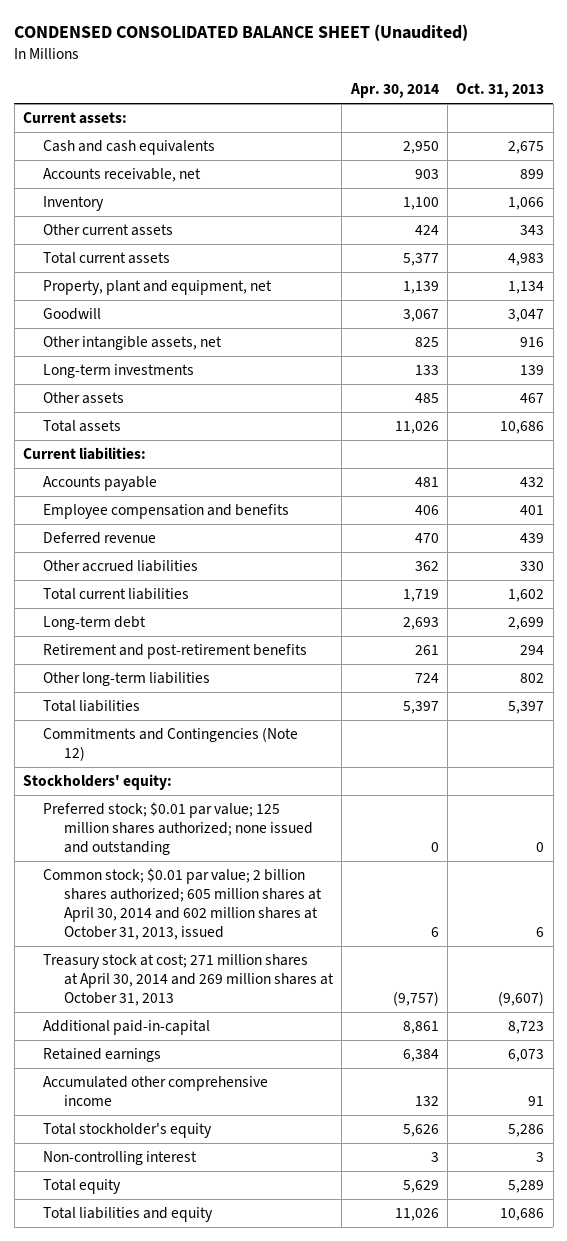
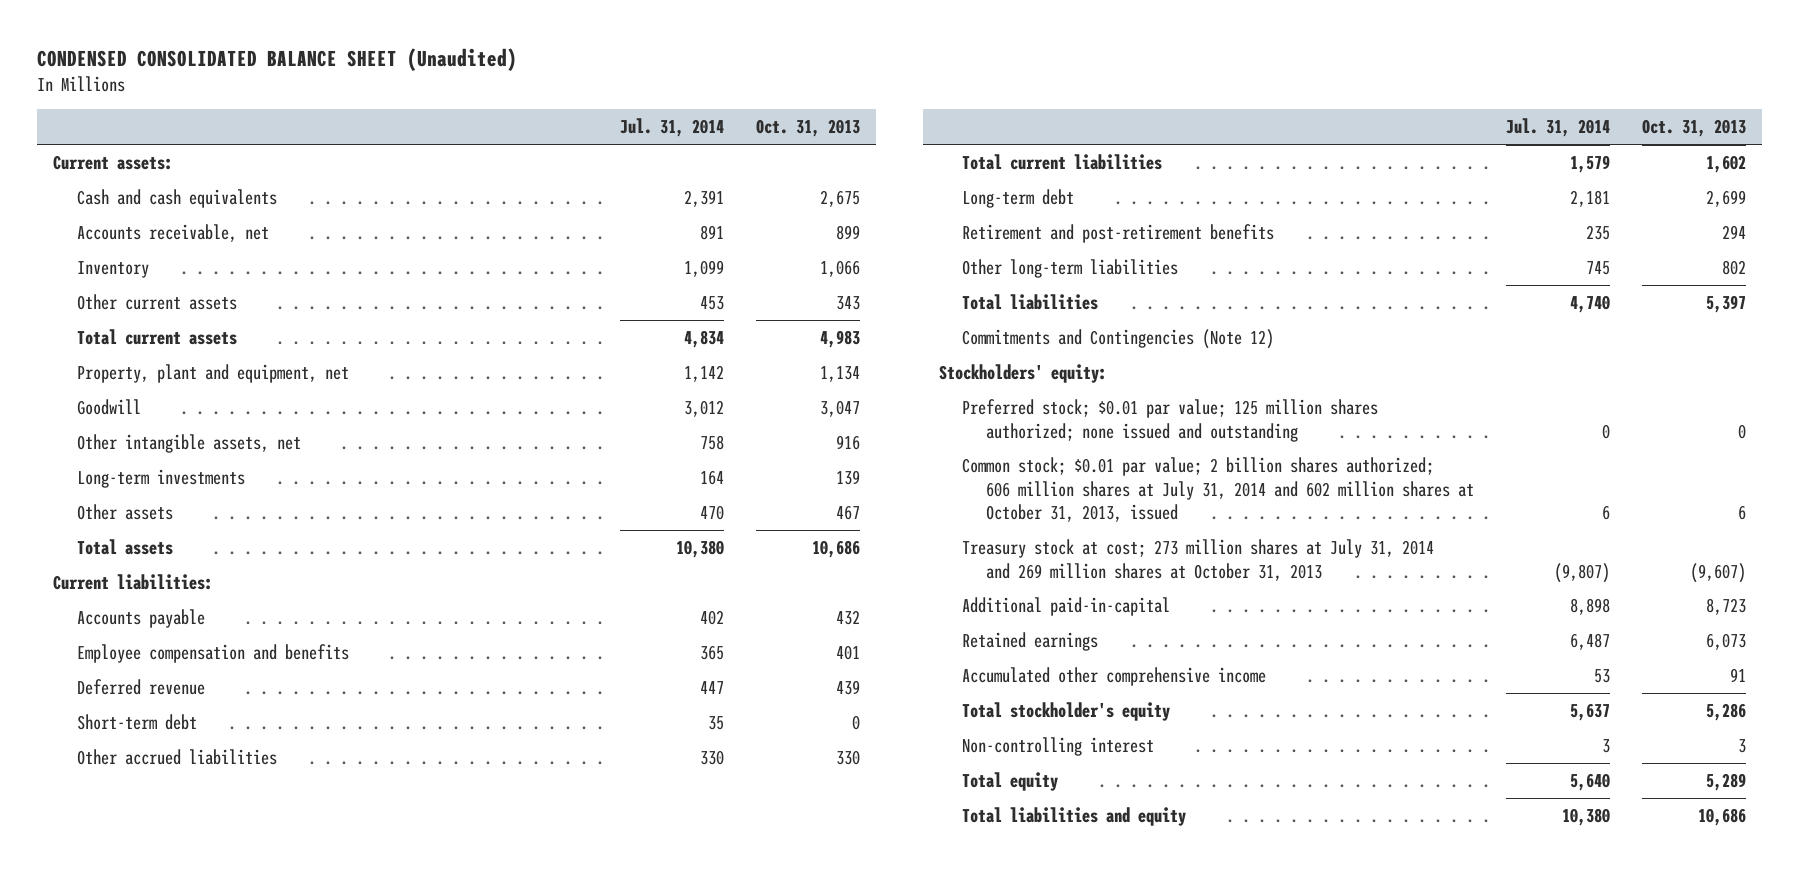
[349,83,439,99] Apr. 30, 2014 -> none
none -> [620,118,725,138] Jul. 31, 2014
none -> [76,713,197,730] Short-term debt
[43,868,322,940] Common stock; $0.01 par value; 2 billion shares authorized; 605 million shares at April 30, 2014 and 602 million shares at October 31, 2013, issued -> [962,456,1474,523] Common stock; $0.01 par value; 2 billion shares authorized; 606 million shares at July 31, 2014 and 602 million shares at October 31, 2013, issued
[43,954,334,1006] Treasury stock at cost; 271 million shares at April 30, 2014 and 269 million shares at October 31, 2013 -> [962,538,1435,581] Treasury stock at cost; 273 million shares at July 31, 2014 and 269 million shares at October 31, 2013

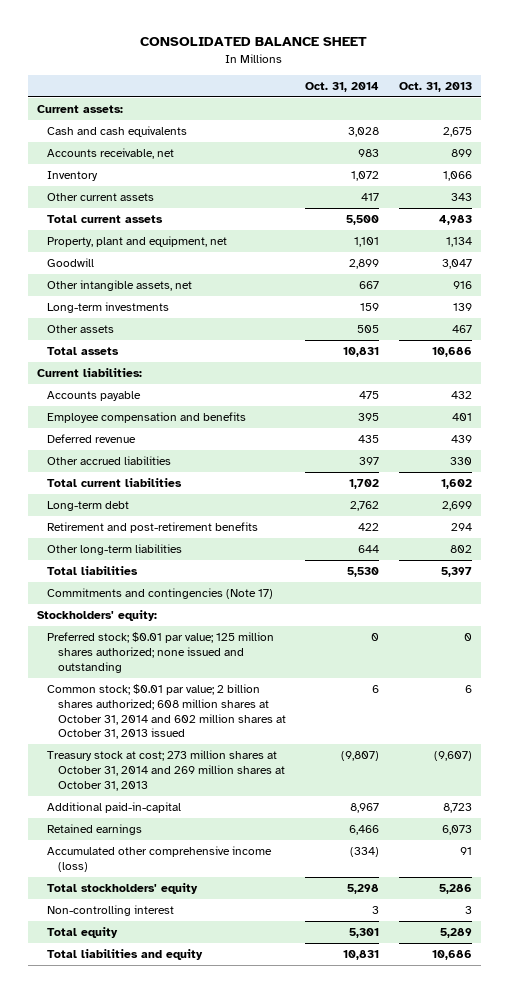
[37,47,518,71] CONDENSED CONSOLIDATED BALANCE SHEET (Unaudited) -> [140,37,368,47] CONSOLIDATED BALANCE SHEET
[620,118,725,138] Jul. 31, 2014 -> none
none -> [305,81,380,92] Oct. 31, 2014
[76,713,197,730] Short-term debt -> none
[962,328,1275,349] Commitments and Contingencies (Note 12) -> [47,588,274,600] Commitments and contingencies (Note 17)
[962,456,1474,523] Common stock; $0.01 par value; 2 billion shares authorized; 606 million shares at July 31, 2014 and 602 million shares at October 31, 2013, issued -> [47,684,286,740] Common stock; $0.01 par value; 2 billion shares authorized; 608 million shares at October 31, 2014 and 602 million shares at October 31, 2013 issued
[962,538,1435,581] Treasury stock at cost; 273 million shares at July 31, 2014 and 269 million shares at October 31, 2013 -> [47,750,285,791] Treasury stock at cost; 273 million shares at October 31, 2014 and 269 million shares at October 31, 2013
[962,666,1267,686] Accumulated other comprehensive income -> [47,846,273,872] Accumulated other comprehensive income (loss)
[962,701,1171,721] Total stockholder's equity -> [47,883,199,895] Total stockholders' equity

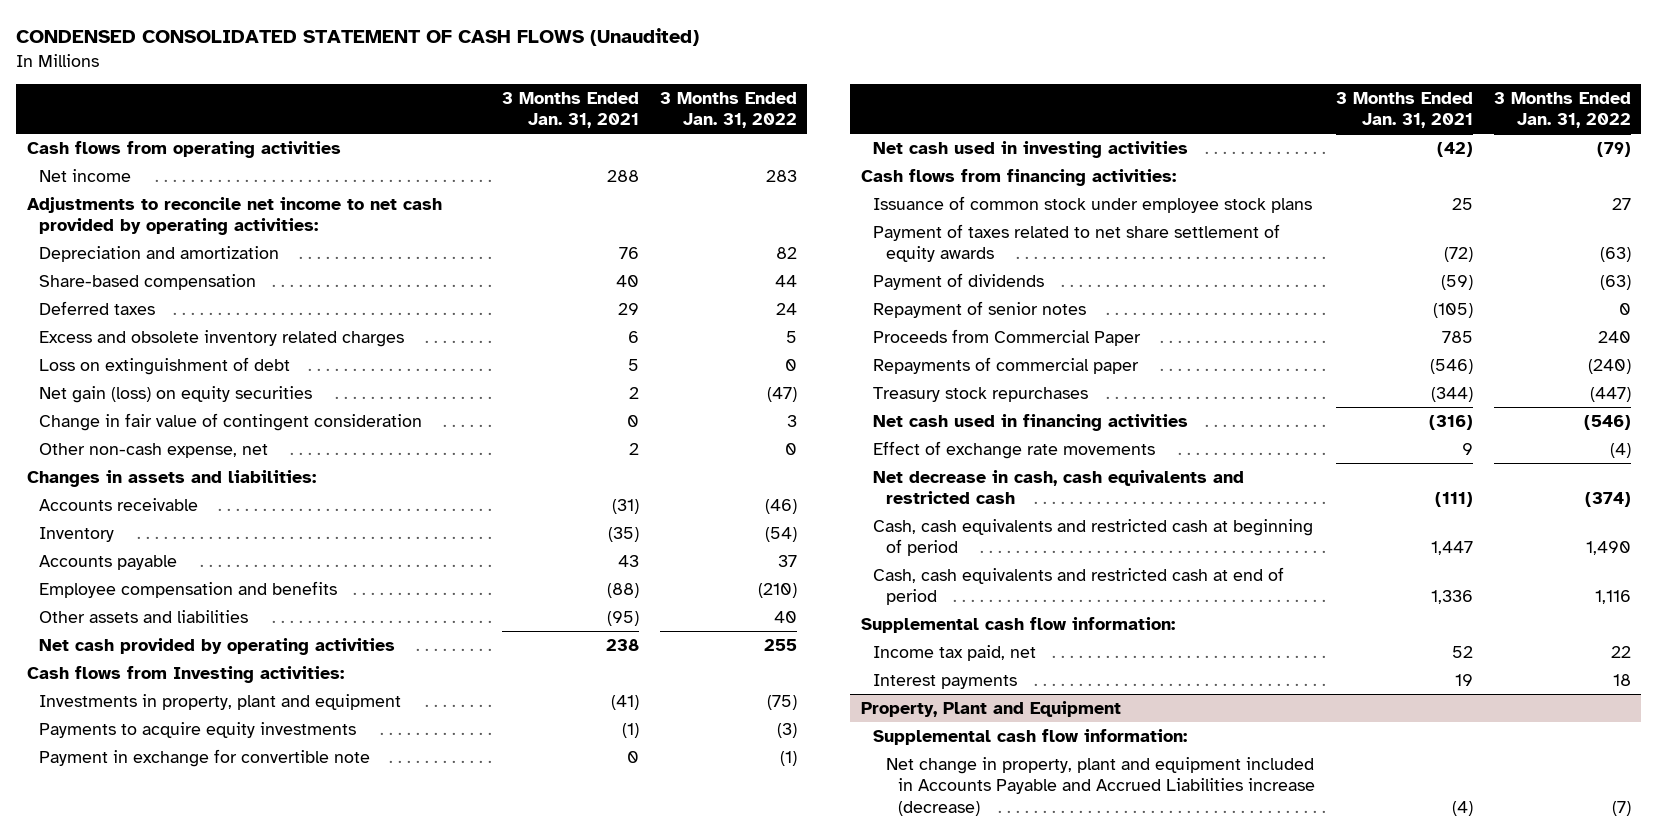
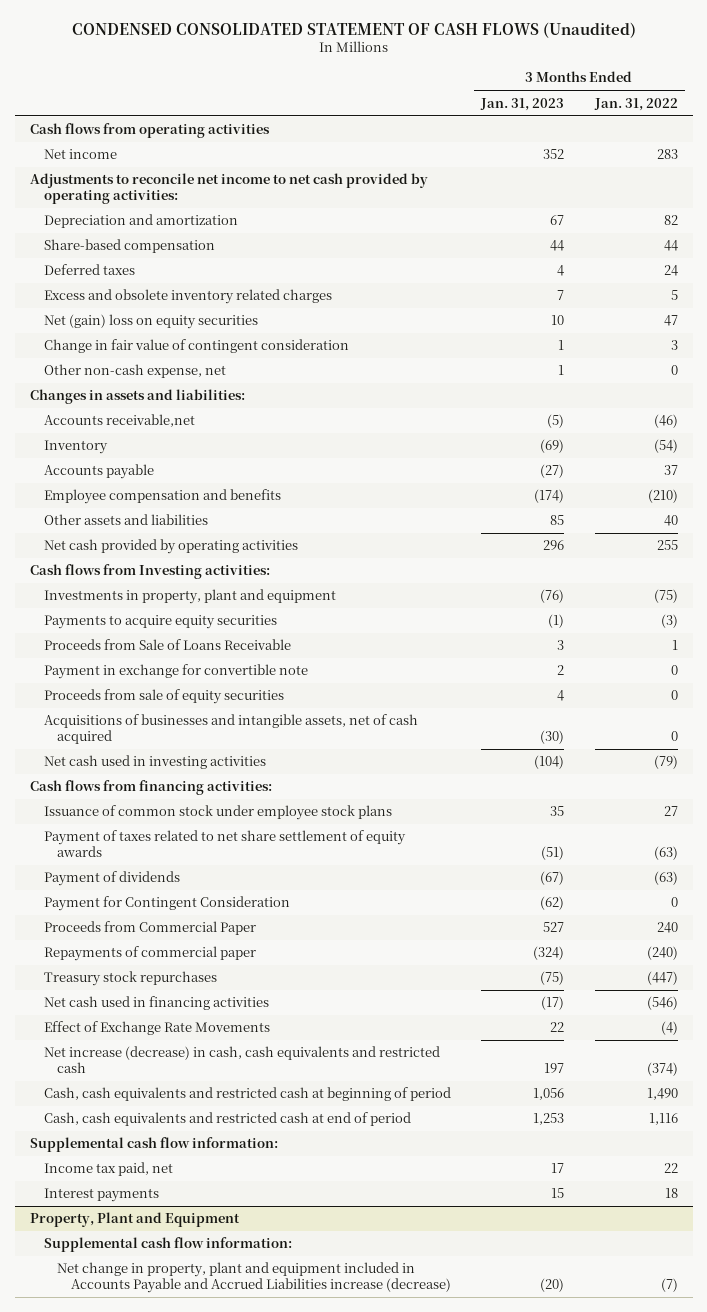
[501,91,639,129] 3 Months Ended Jan. 31, 2021 -> none
none -> [480,97,565,111] Jan. 31, 2023
[39,356,291,375] Loss on extinguishment of debt -> none
[39,385,313,403] Net gain (loss) on equity securities -> [43,314,258,330] Net (gain) loss on equity securities
[766,386,797,402] (47) -> [663,315,678,327] 47
[39,497,199,511] Accounts receivable -> [43,414,195,428] Accounts receivable,net
[39,721,357,738] Payments to acquire equity investments -> [43,615,277,630] Payments to acquire equity securities
none -> [43,639,291,651] Proceeds from Sale of Loans Receivable
[779,750,797,766] (1) -> [670,665,678,676] 0
none -> [43,689,284,705] Proceeds from sale of equity securities
none -> [43,714,418,744] Acquisitions of businesses and intangible assets, net of cash acquired
[873,300,1087,318] Repayment of senior notes -> none
none -> [43,896,290,912] Payment for Contingent Consideration
[873,440,1156,459] Effect of exchange rate movements -> [43,1021,270,1036] Effect of Exchange Rate Movements
[873,469,1245,505] Net decrease in cash, cash equivalents and restricted cash -> [43,1046,440,1073] Net increase (decrease) in cash, cash equivalents and restricted cash

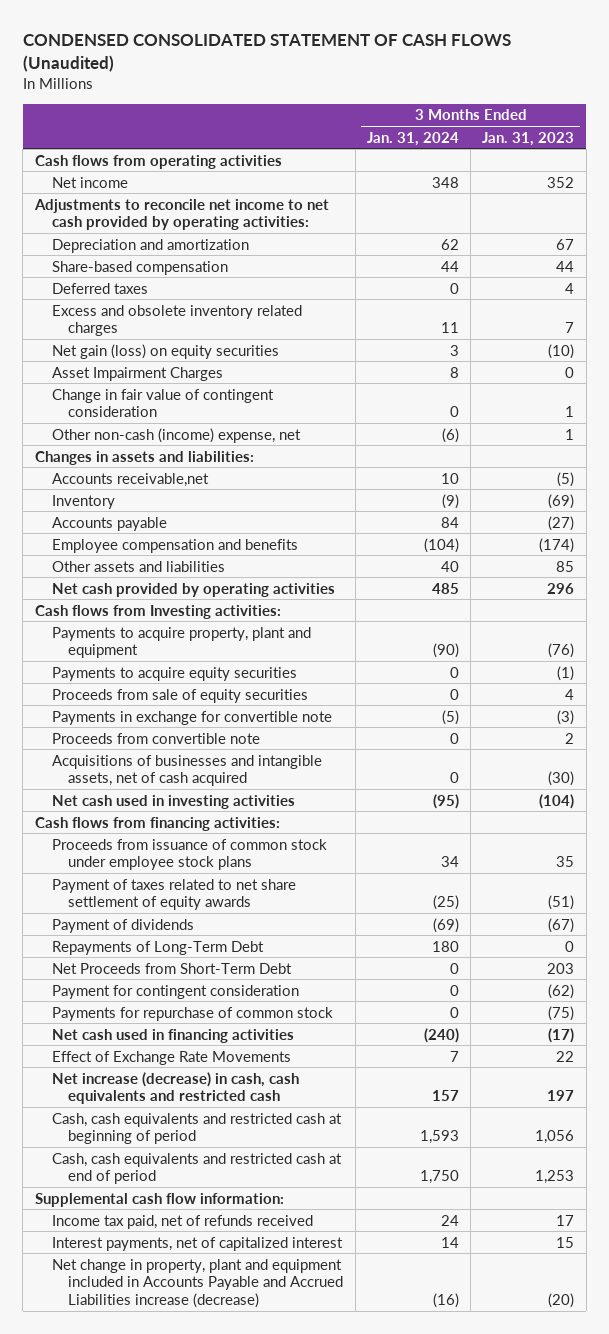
[593,97,678,111] Jan. 31, 2022 -> none
none -> [366,131,459,146] Jan. 31, 2024
[43,314,258,330] Net (gain) loss on equity securities -> [51,343,279,359] Net gain (loss) on equity securities
[551,315,565,326] 10 -> [548,343,575,359] (10)
none -> [51,366,223,381] Asset Impairment Charges
[43,364,226,379] Other non-cash expense, net -> [51,427,301,443] Other non-cash (income) expense, net
[43,589,336,605] Investments in property, plant and equipment -> [51,626,311,659] Payments to acquire property, plant and equipment
[43,639,291,651] Proceeds from Sale of Loans Receivable -> none
[43,664,308,680] Payment in exchange for convertible note -> none
none -> [51,710,332,725] Payments in exchange for convertible note
none -> [51,732,260,744] Proceeds from convertible note
[43,805,392,821] Issuance of common stock under employee stock plans -> [51,838,327,871] Proceeds from issuance of common stock under employee stock plans
[43,921,256,936] Proceeds from Commercial Paper -> none
[43,946,256,962] Repayments of commercial paper -> none
none -> [51,940,264,955] Repayments of Long-Term Debt
none -> [51,962,292,974] Net Proceeds from Short-Term Debt
[43,896,290,912] Payment for Contingent Consideration -> [51,984,299,999] Payment for contingent consideration
[43,971,217,987] Treasury stock repurchases -> [51,1006,333,1021] Payments for repurchase of common stock
[29,1212,240,1228] Property, Plant and Equipment -> none
[43,1237,292,1253] Supplemental cash flow information: -> none
[43,1162,173,1177] Income tax paid, net -> [51,1214,313,1229] Income tax paid, net of refunds received
[43,1188,159,1203] Interest payments -> [51,1236,343,1251] Interest payments, net of capitalized interest

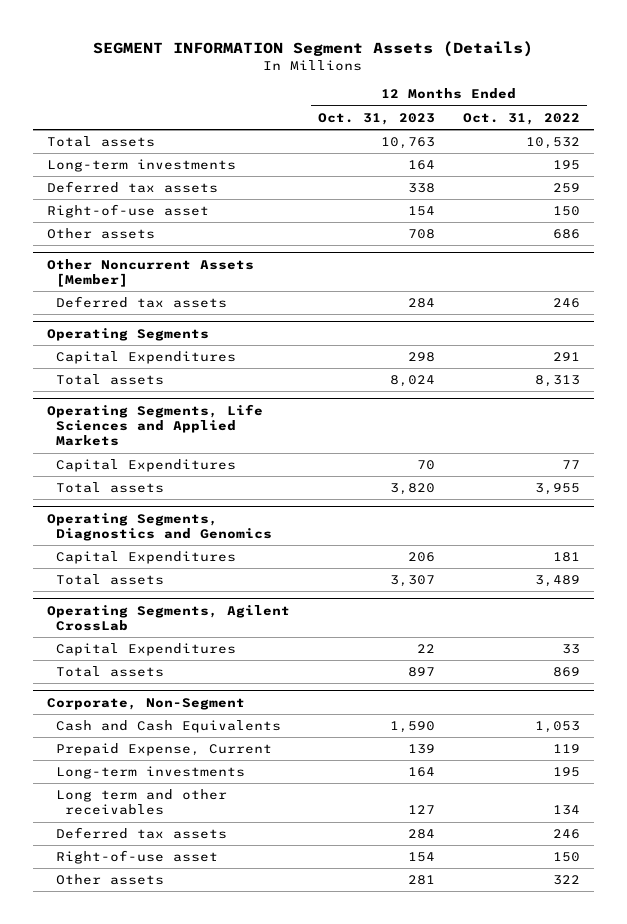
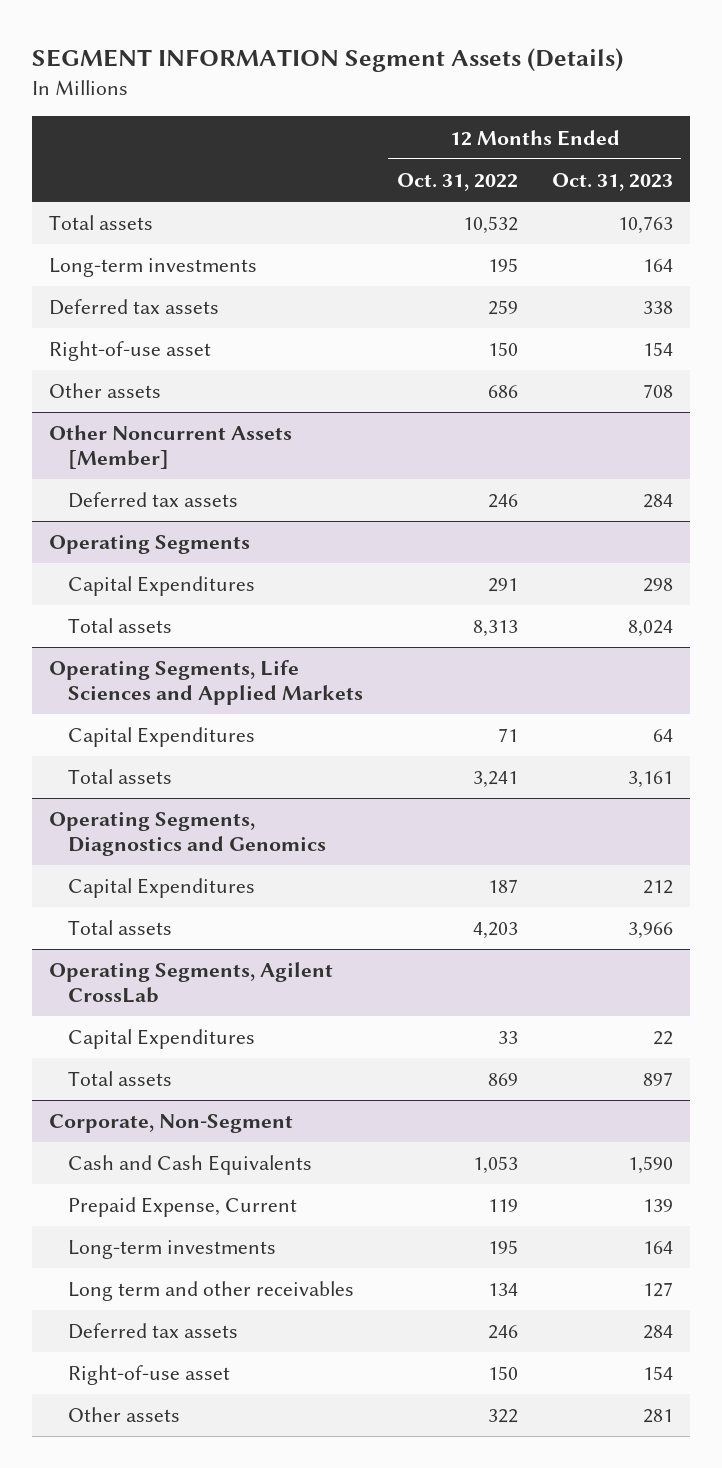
[416,460,435,471] 70 -> [652,729,673,743] 64
[561,460,580,470] 77 -> [497,728,518,743] 71
[389,483,435,496] 3,820 -> [627,771,673,789] 3,161
[534,483,580,496] 3,955 -> [472,771,518,789] 3,241
[407,552,435,563] 206 -> [642,880,673,895] 212
[552,552,580,563] 181 -> [487,879,518,894] 187
[389,575,435,588] 3,307 -> [627,922,673,940] 3,966
[534,575,580,588] 3,489 -> [472,922,518,940] 4,203

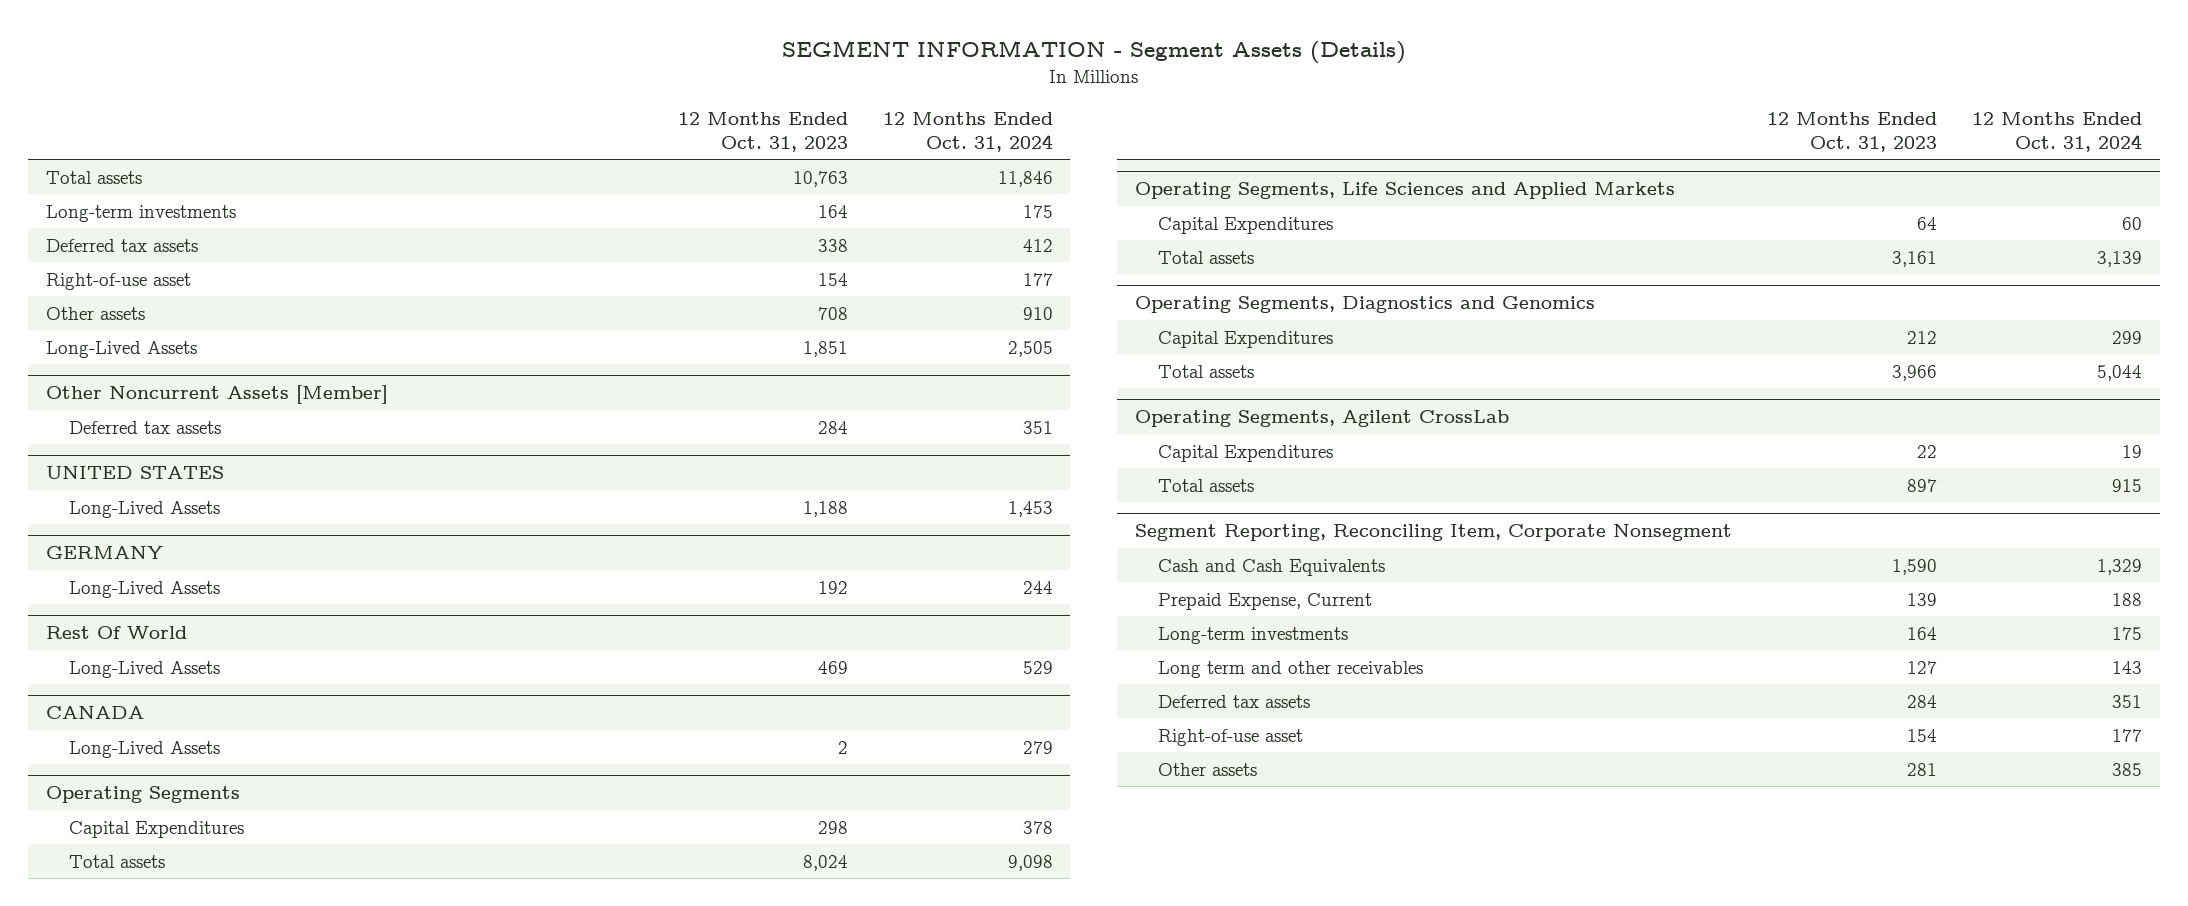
[32,47,624,72] SEGMENT INFORMATION Segment Assets (Details) -> [781,40,1406,65] SEGMENT INFORMATION - Segment Assets (Details)
[396,172,518,191] Oct. 31, 2022 -> none
none -> [882,112,1053,152] 12 Months Ended Oct. 31, 2024
none -> [45,340,197,358] Long-Lived Assets
none -> [45,466,224,480] UNITED STATES
none -> [68,500,220,518] Long-Lived Assets
none -> [45,546,163,560] GERMANY
none -> [68,580,220,598] Long-Lived Assets
none -> [45,626,187,640] Rest Of World
none -> [68,660,220,678] Long-Lived Assets
none -> [45,706,144,720] CANADA
none -> [68,740,220,758] Long-Lived Assets
[49,1114,294,1134] Corporate, Non-Segment -> [1134,524,1732,542] Segment Reporting, Reconciling Item, Corporate Nonsegment

